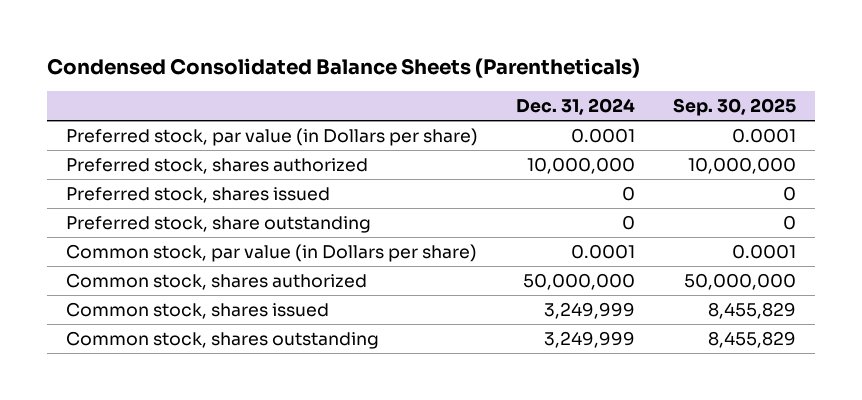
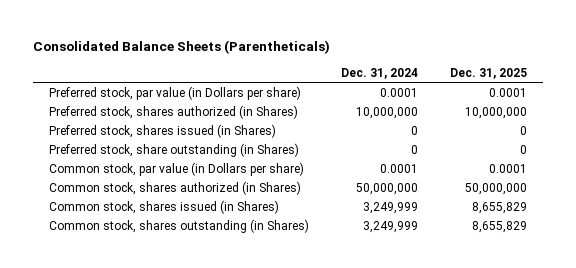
[46,57,640,78] Condensed Consolidated Balance Sheets (Parentheticals) -> [32,40,330,55] Consolidated Balance Sheets (Parentheticals)
[673,98,797,117] Sep. 30, 2025 -> none
none -> [449,67,527,79] Dec. 31, 2025
[65,158,368,175] Preferred stock, shares authorized -> [48,104,298,119] Preferred stock, shares authorized (in Shares)
[65,187,330,204] Preferred stock, shares issued -> [48,123,276,138] Preferred stock, shares issued (in Shares)
[65,216,371,234] Preferred stock, share outstanding -> [48,142,299,157] Preferred stock, share outstanding (in Shares)
[65,273,367,291] Common stock, shares authorized -> [48,180,301,195] Common stock, shares authorized (in Shares)
[65,302,329,320] Common stock, shares issued -> [48,199,279,214] Common stock, shares issued (in Shares)
[65,331,379,350] Common stock, shares outstanding -> [48,218,309,233] Common stock, shares outstanding (in Shares)

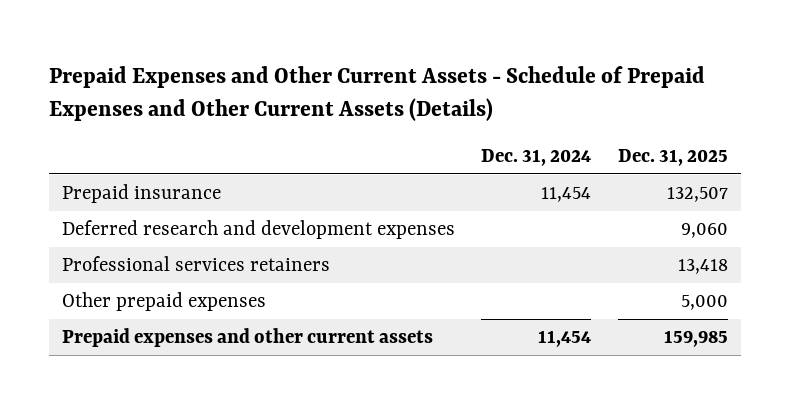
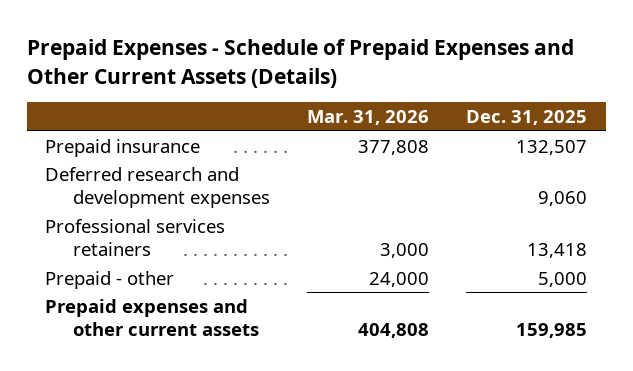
[49,65,706,122] Prepaid Expenses and Other Current Assets - Schedule of Prepaid Expenses and Other Current Assets (Details) -> [26,39,574,89] Prepaid Expenses - Schedule of Prepaid Expenses and Other Current Assets (Details)
[481,148,592,166] Dec. 31, 2024 -> none
none -> [307,110,430,126] Mar. 31, 2026
[62,292,267,312] Other prepaid expenses -> [45,270,175,289] Prepaid - other

